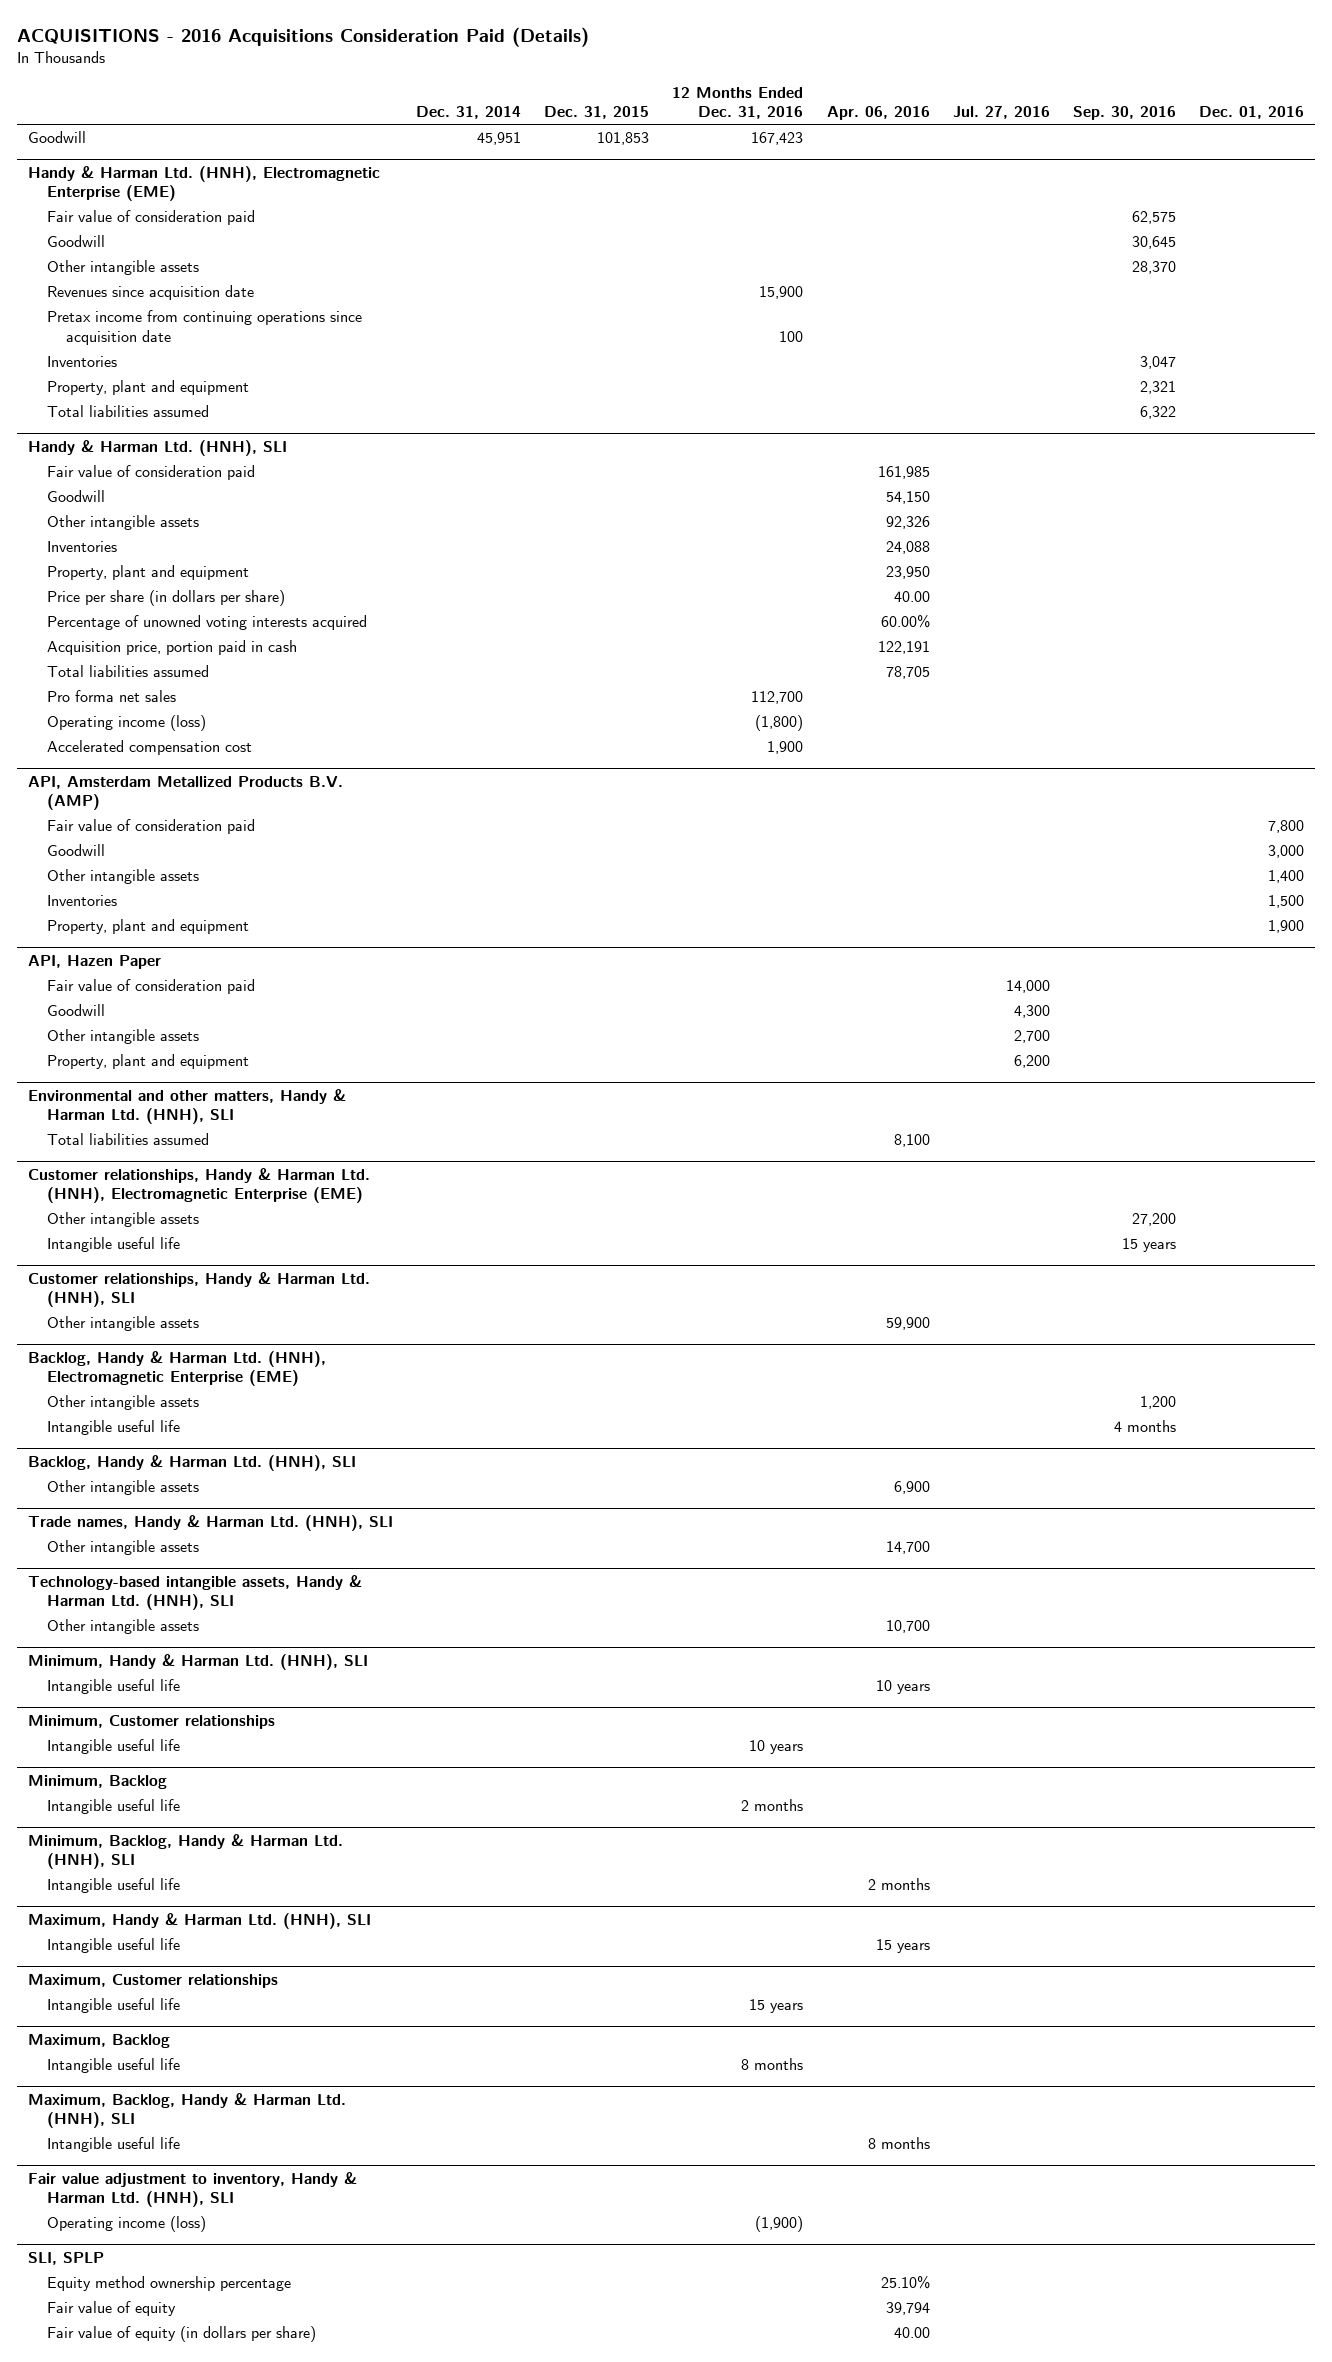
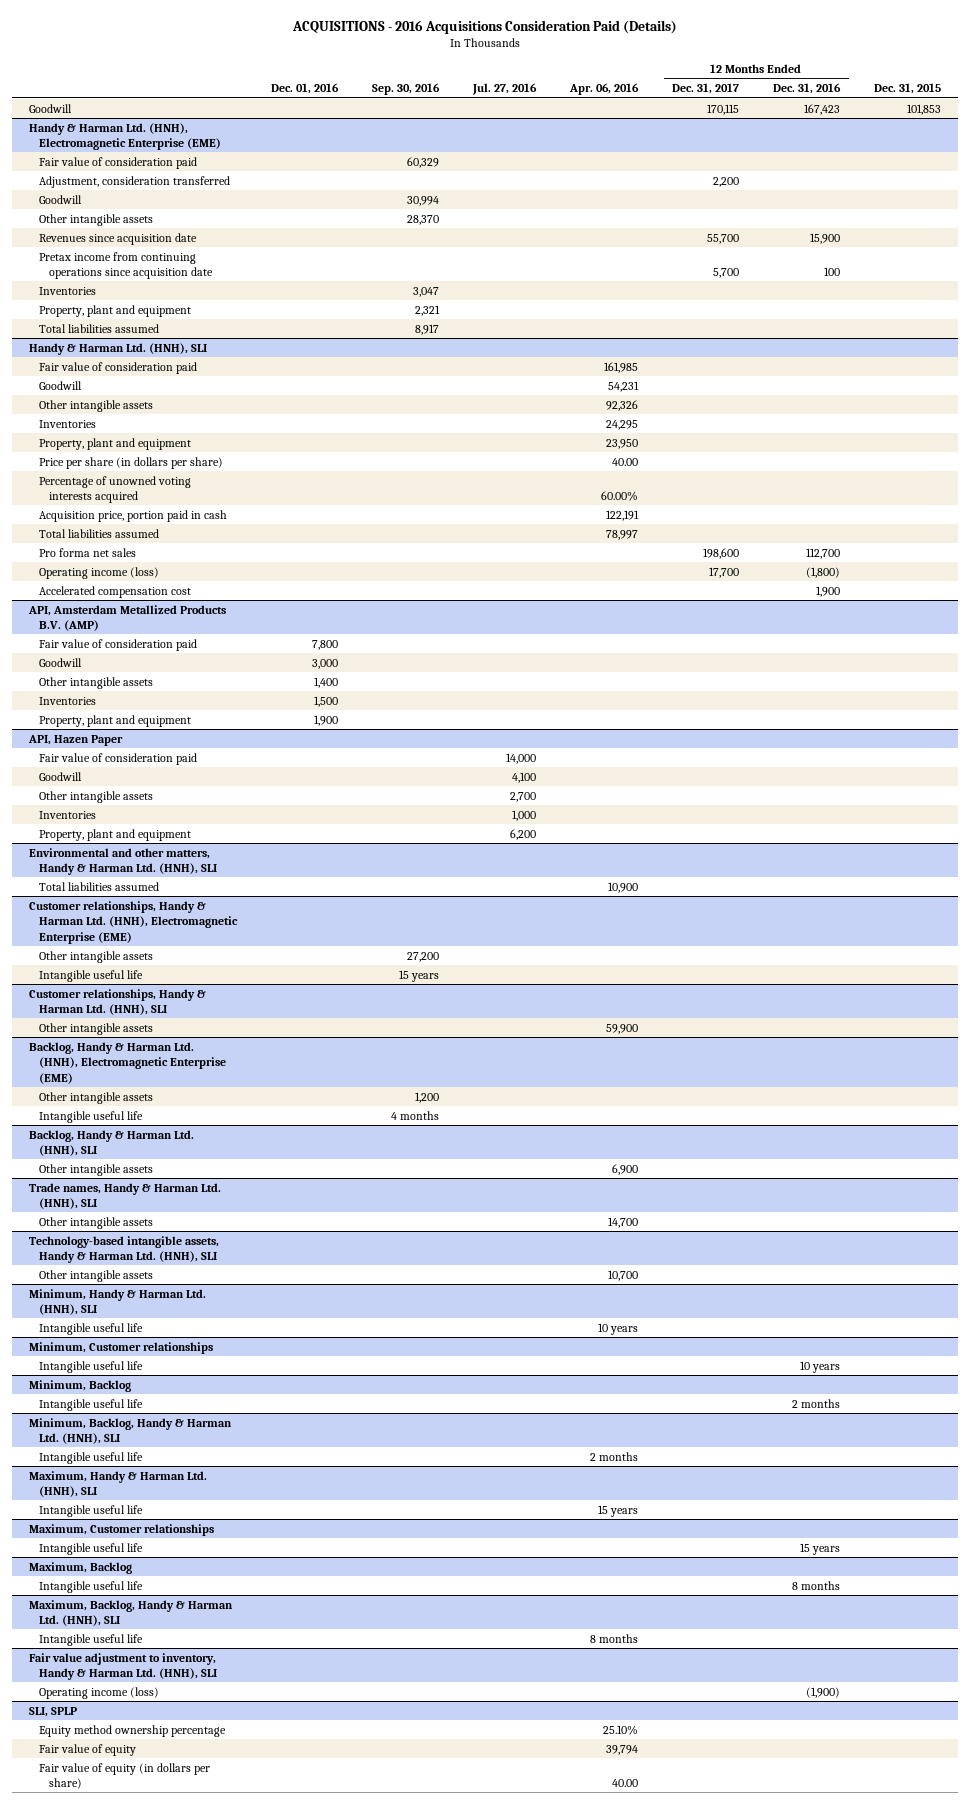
[416,106,522,120] Dec. 31, 2014 -> none
none -> [672,83,740,95] Dec. 31, 2017
[1131,211,1176,225] 62,575 -> [407,156,440,168] 60,329
none -> [39,175,231,188] Adjustment, consideration transferred
[1131,236,1176,250] 30,645 -> [407,195,440,206] 30,994
[1139,406,1176,420] 6,322 -> [415,323,440,335] 8,917
[885,491,930,505] 54,150 -> [608,380,640,392] 54,231
[885,541,930,555] 24,088 -> [606,419,639,430] 24,295
[885,666,930,680] 78,705 -> [606,529,639,540] 78,997
[1013,1005,1050,1019] 4,300 -> [512,771,537,783] 4,100
none -> [39,810,97,819] Inventories
[893,1134,930,1148] 8,100 -> [608,881,639,893] 10,900

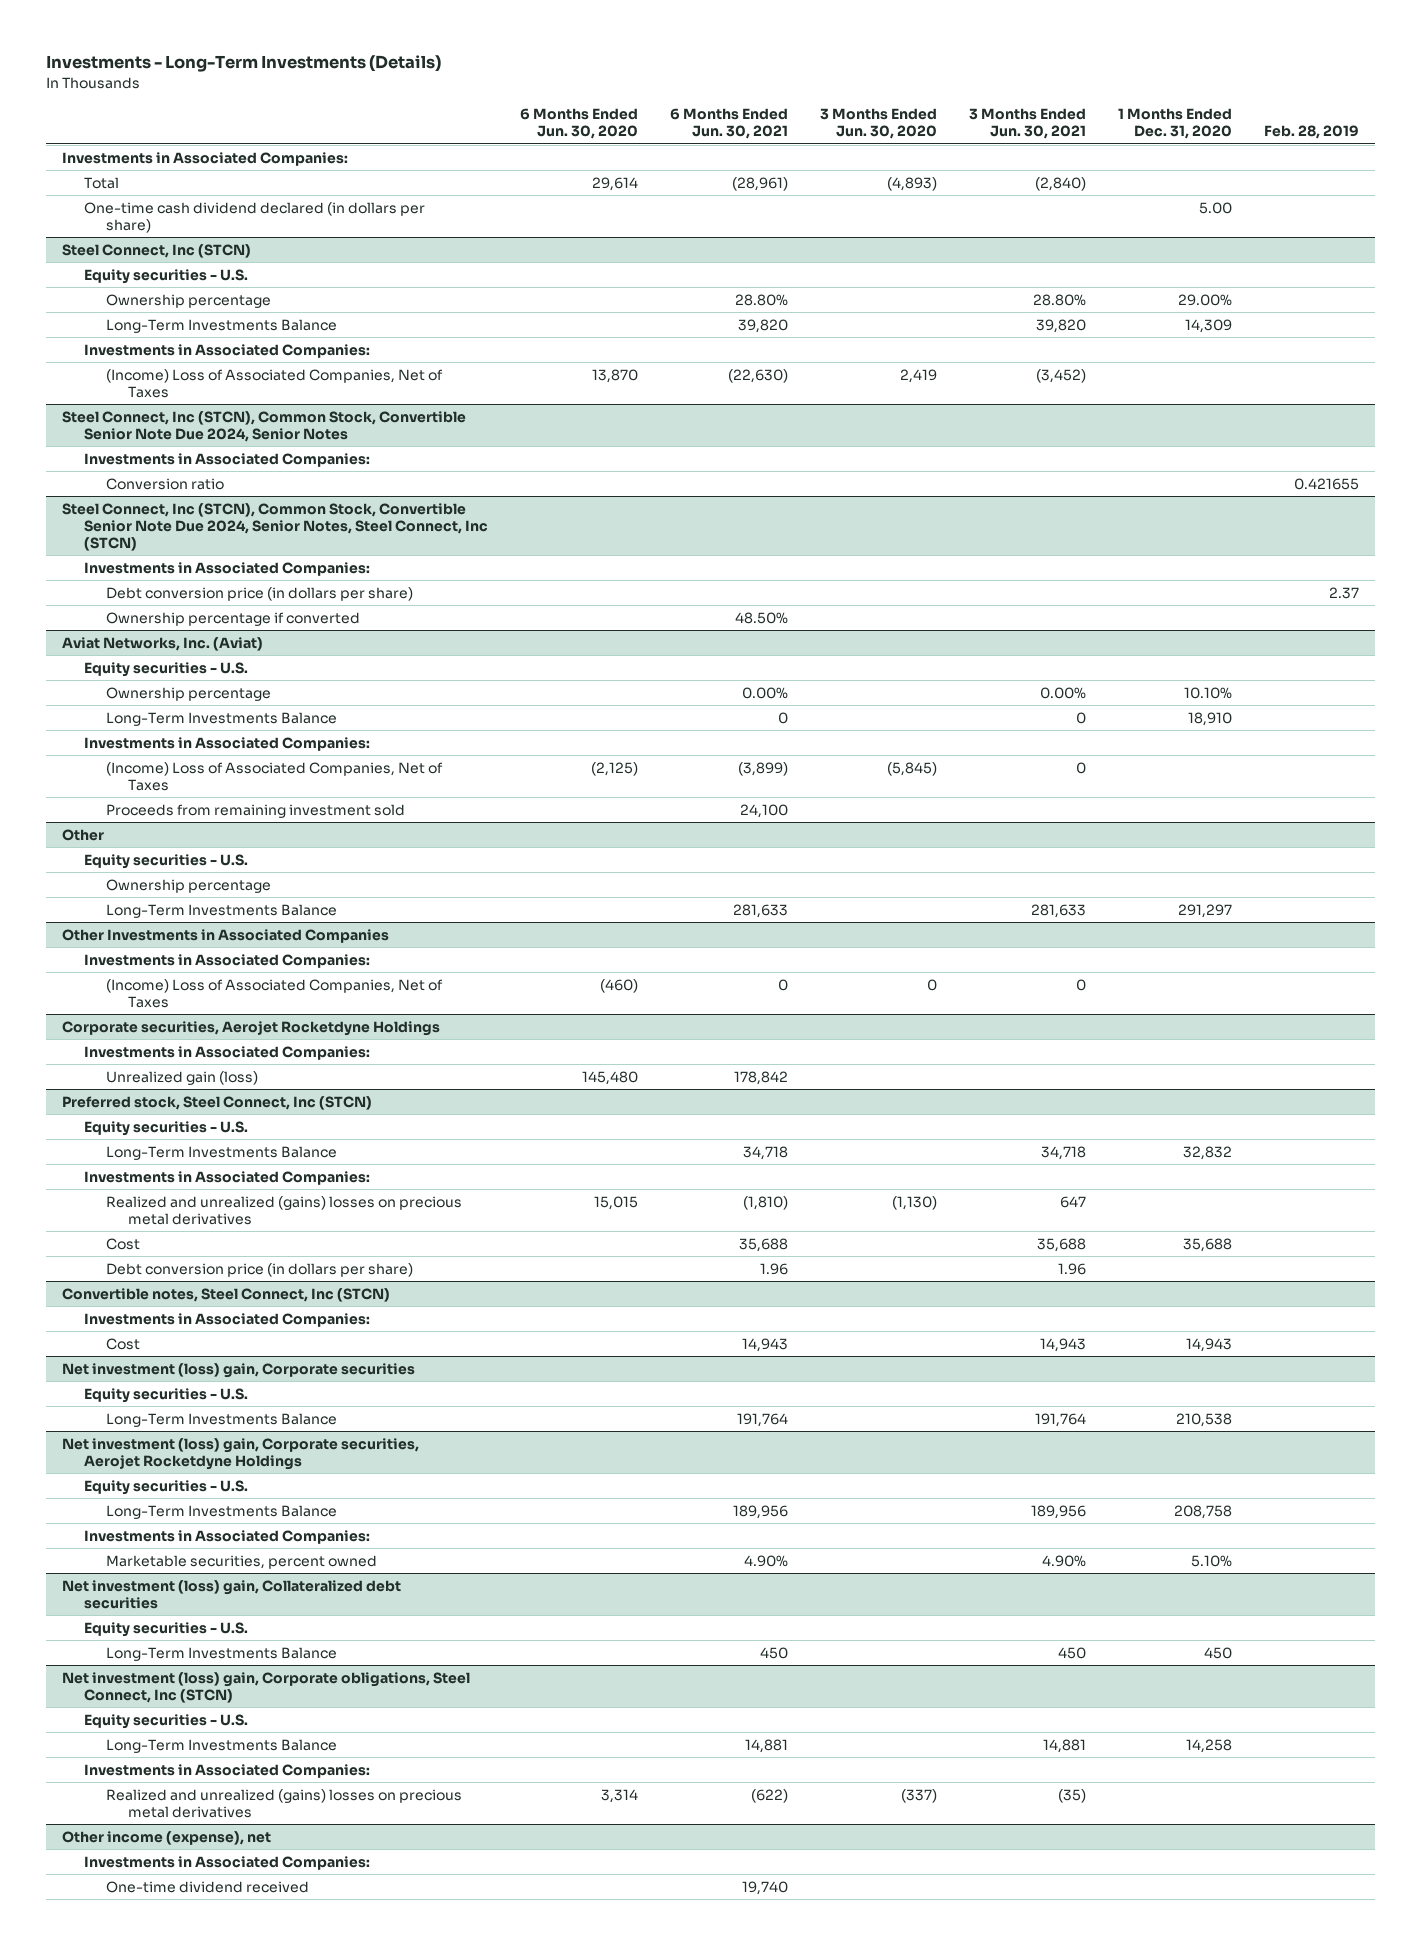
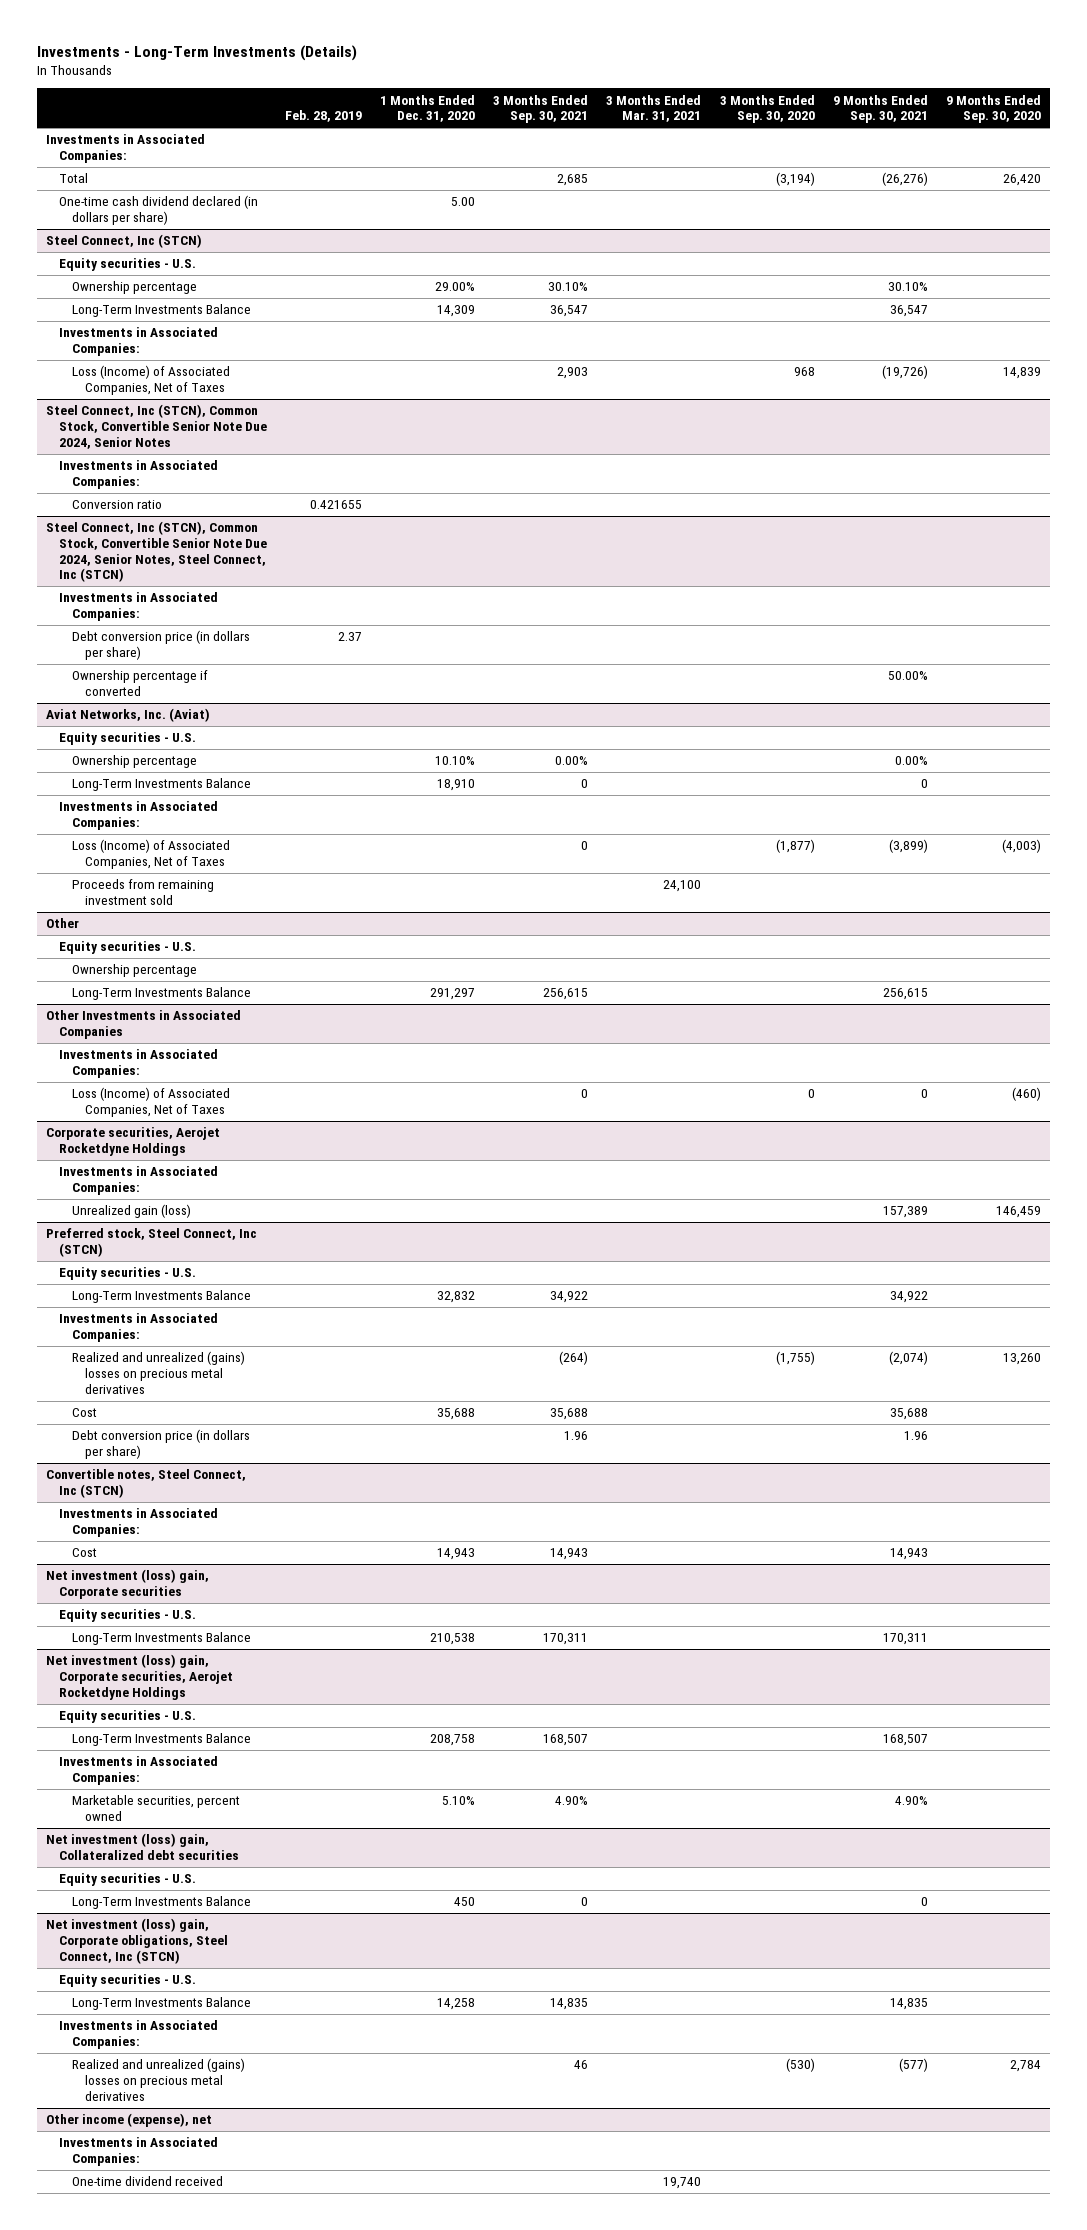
[520,108,639,140] 6 Months Ended Jun. 30, 2020 -> none
[670,108,789,140] 6 Months Ended Jun. 30, 2021 -> none
[820,108,938,140] 3 Months Ended Jun. 30, 2020 -> none
[969,108,1087,140] 3 Months Ended Jun. 30, 2021 -> none
none -> [493,94,589,124] 3 Months Ended Sep. 30, 2021
none -> [606,94,702,123] 3 Months Ended Mar. 31, 2021
none -> [719,94,815,124] 3 Months Ended Sep. 30, 2020
none -> [832,94,928,124] 9 Months Ended Sep. 30, 2021
none -> [945,94,1041,124] 9 Months Ended Sep. 30, 2020
[106,368,444,398] (Income) Loss of Associated Companies, Net of Taxes -> [71,365,230,395] Loss (Income) of Associated Companies, Net of Taxes
[106,761,444,791] (Income) Loss of Associated Companies, Net of Taxes -> [71,839,230,869] Loss (Income) of Associated Companies, Net of Taxes
[106,978,444,1008] (Income) Loss of Associated Companies, Net of Taxes -> [71,1087,230,1117] Loss (Income) of Associated Companies, Net of Taxes

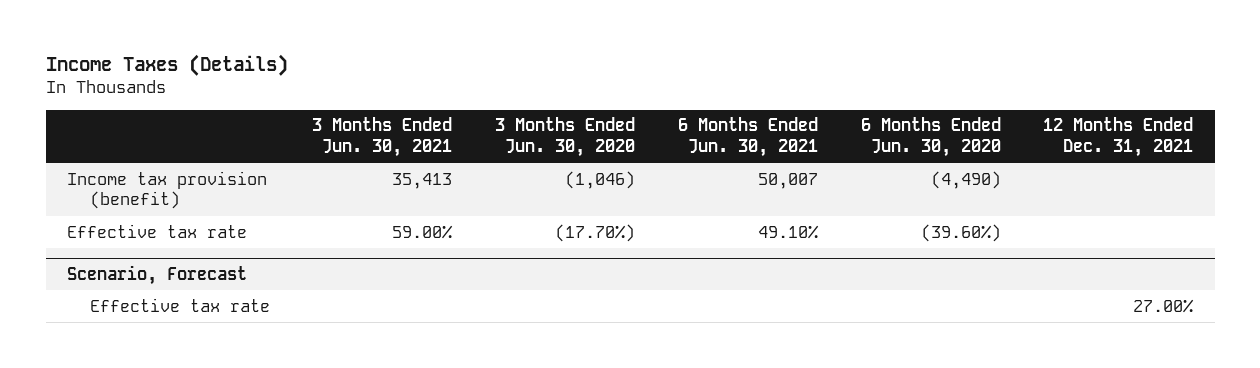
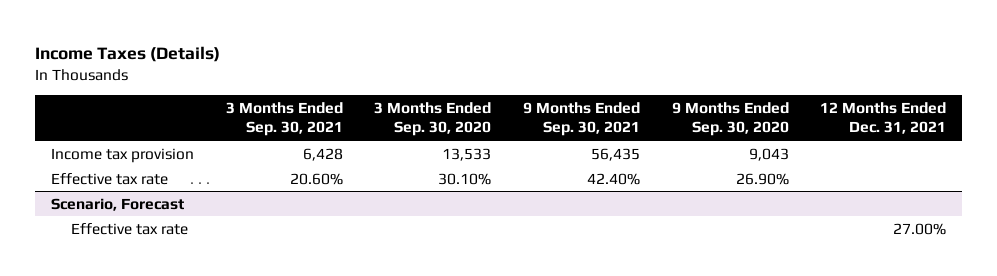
[312,117,453,158] 3 Months Ended Jun. 30, 2021 -> none
[495,117,636,158] 3 Months Ended Jun. 30, 2020 -> none
[677,117,818,158] 6 Months Ended Jun. 30, 2021 -> none
[860,117,1001,158] 6 Months Ended Jun. 30, 2020 -> none
none -> [225,101,343,137] 3 Months Ended Sep. 30, 2021
none -> [374,101,492,137] 3 Months Ended Sep. 30, 2020
none -> [522,101,640,137] 9 Months Ended Sep. 30, 2021
none -> [671,101,789,137] 9 Months Ended Sep. 30, 2020
[67,170,268,210] Income tax provision (benefit) -> [51,147,195,163] Income tax provision

